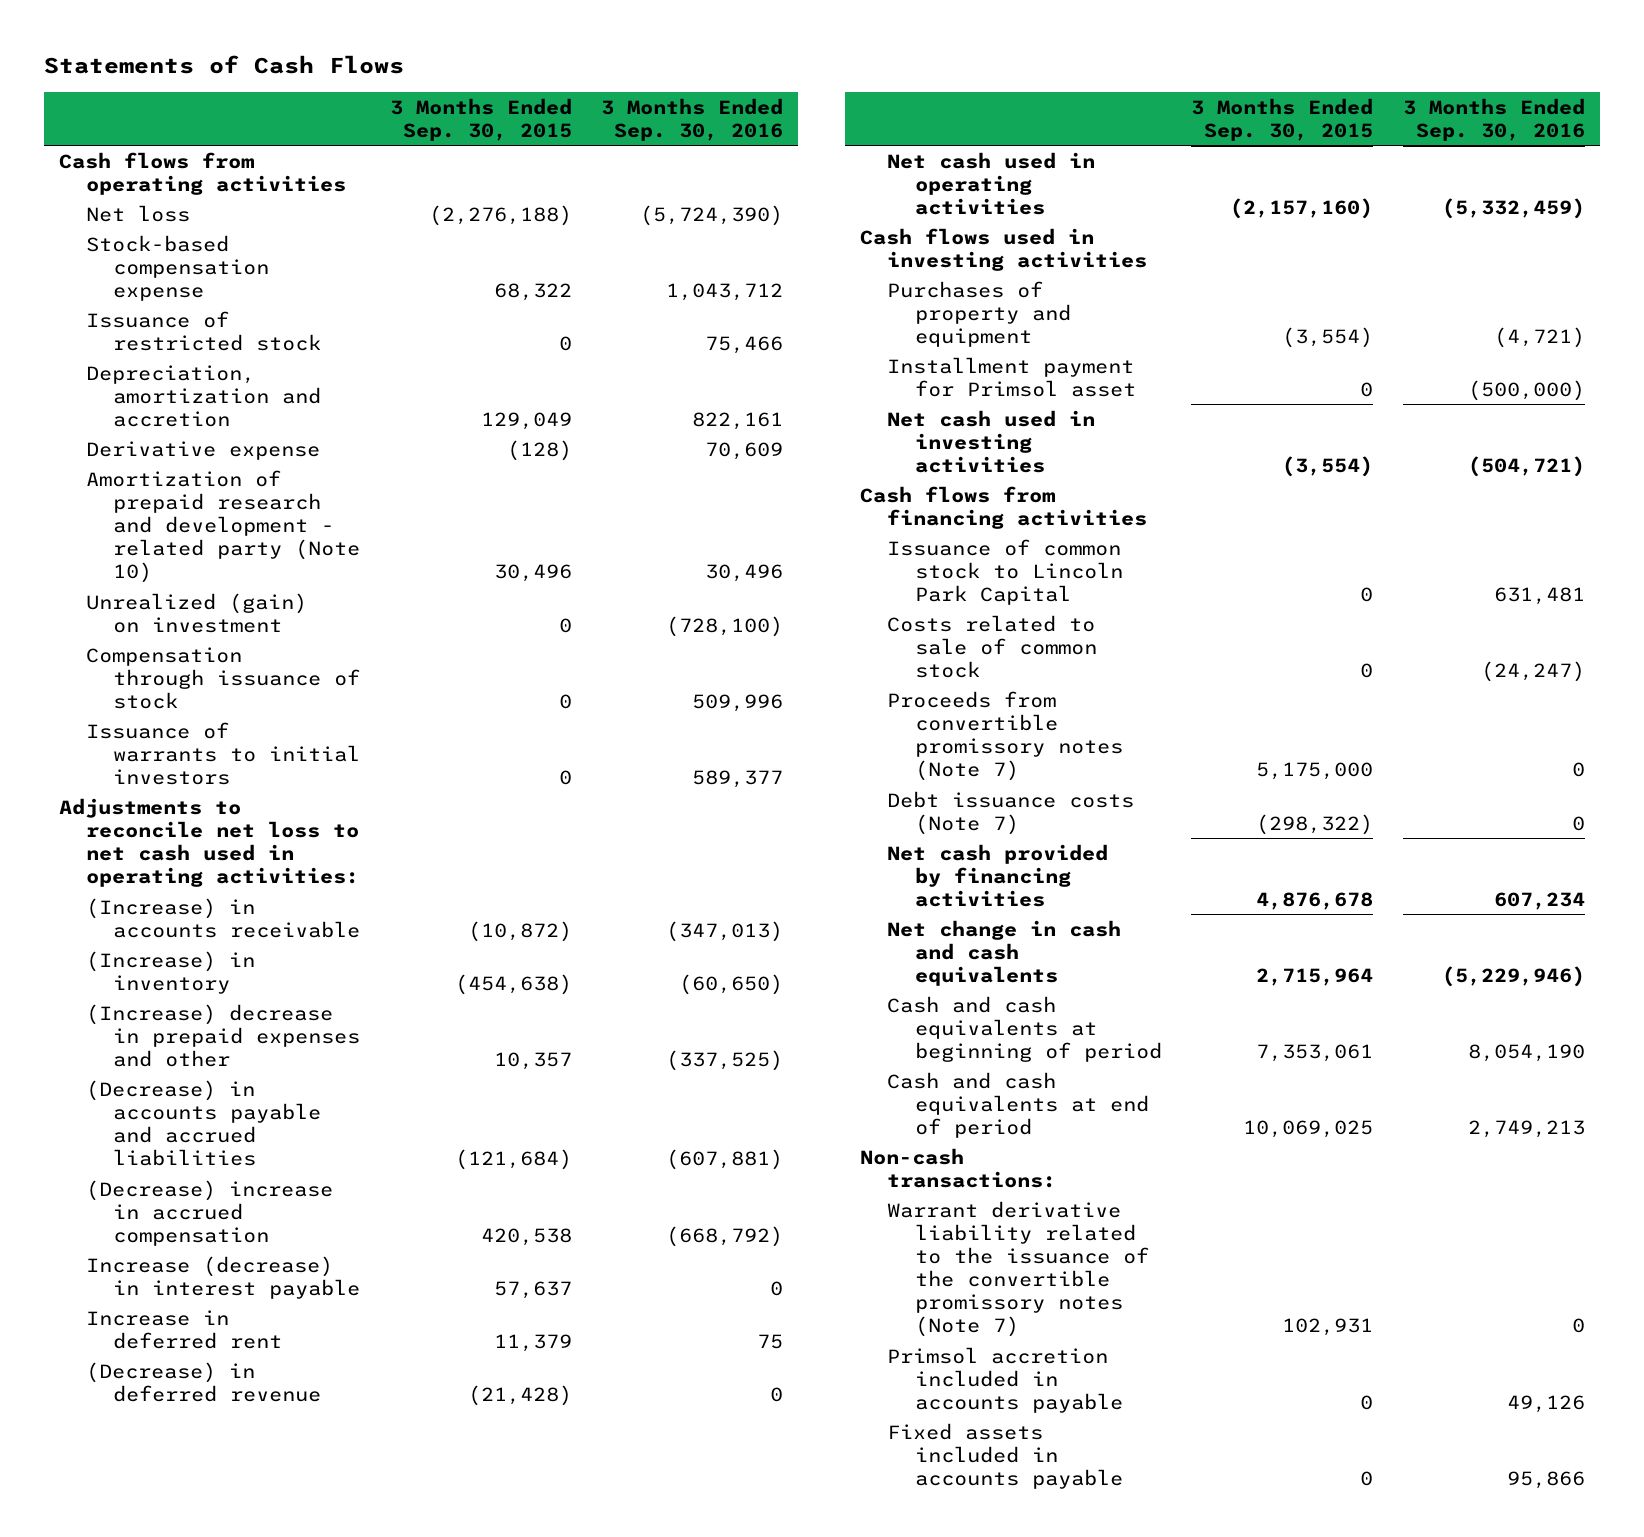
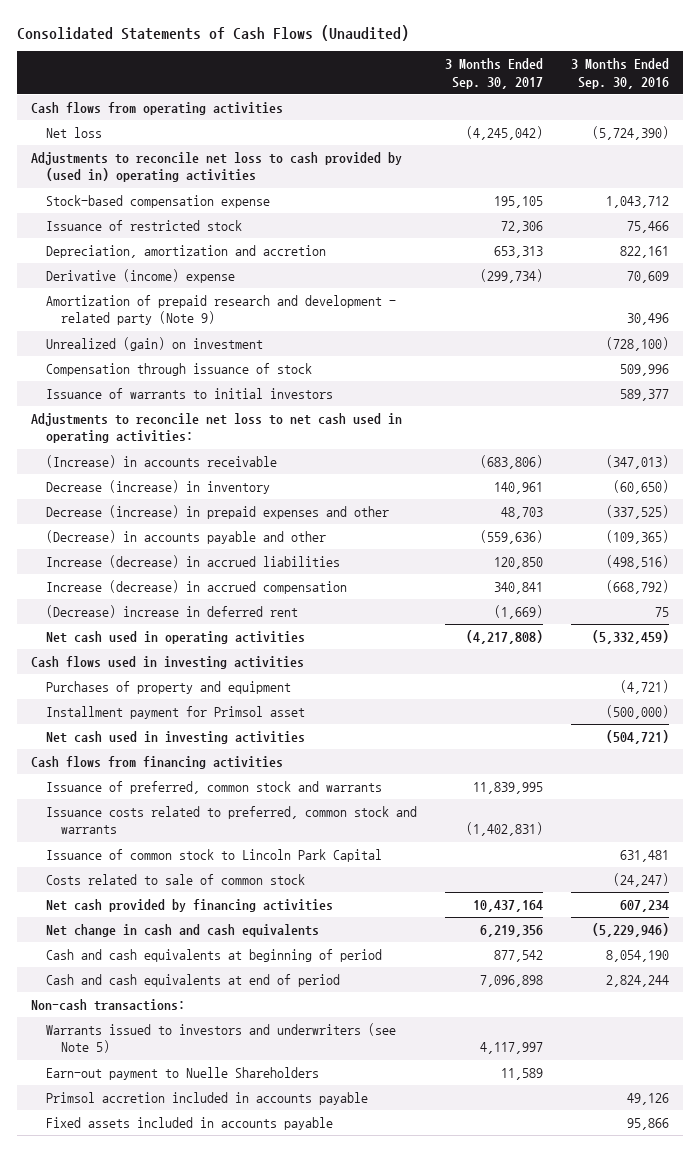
[43,55,404,75] Statements of Cash Flows -> [16,24,409,41] Consolidated Statements of Cash Flows (Unaudited)
[389,97,572,141] 3 Months Ended Sep. 30, 2015 -> none
none -> [445,58,544,89] 3 Months Ended Sep. 30, 2017
none -> [30,151,402,183] Adjustments to reconcile net loss to cash provided by (used in) operating activities
[85,440,320,460] Derivative expense -> [46,268,236,283] Derivative (income) expense
[85,469,360,584] Amortization of prepaid research and development - related party (Note 10) -> [46,294,397,326] Amortization of prepaid research and development - related party (Note 9)
[85,1255,360,1299] Increase (decrease) in interest payable -> none
[85,1361,321,1402] (Decrease) in deferred revenue -> none
[85,950,255,994] (Increase) in inventory -> [46,479,271,494] Decrease (increase) in inventory
[85,1003,360,1067] (Increase) decrease in prepaid expenses and other -> [46,504,390,519] Decrease (increase) in prepaid expenses and other
[85,1079,321,1167] (Decrease) in accounts payable and accrued liabilities -> [46,529,327,544] (Decrease) in accounts payable and other
[666,1149,784,1171] (607,881) -> [606,529,670,544] (109,365)
none -> [46,554,341,568] Increase (decrease) in accrued liabilities
[85,1179,333,1246] (Decrease) increase in accrued compensation -> [46,579,348,594] Increase (decrease) in accrued compensation
[85,1309,282,1349] Increase in deferred rent -> [46,604,299,618] (Decrease) increase in deferred rent
none -> [46,780,383,794] Issuance of preferred, common stock and warrants
none -> [46,805,418,835] Issuance costs related to preferred, common stock and warrants
[887,690,1123,782] Proceeds from convertible promissory notes (Note 7) -> none
[887,790,1135,835] Debt issuance costs (Note 7) -> none
[1468,1119,1586,1138] 2,749,213 -> [606,974,670,987] 2,824,244
[887,1200,1149,1338] Warrant derivative liability related to the issuance of the convertible promissory notes (Note 7) -> none
none -> [46,1022,397,1054] Warrants issued to investors and underwriters (see Note 5)
none -> [46,1066,320,1080] Earn-out payment to Nuelle Shareholders

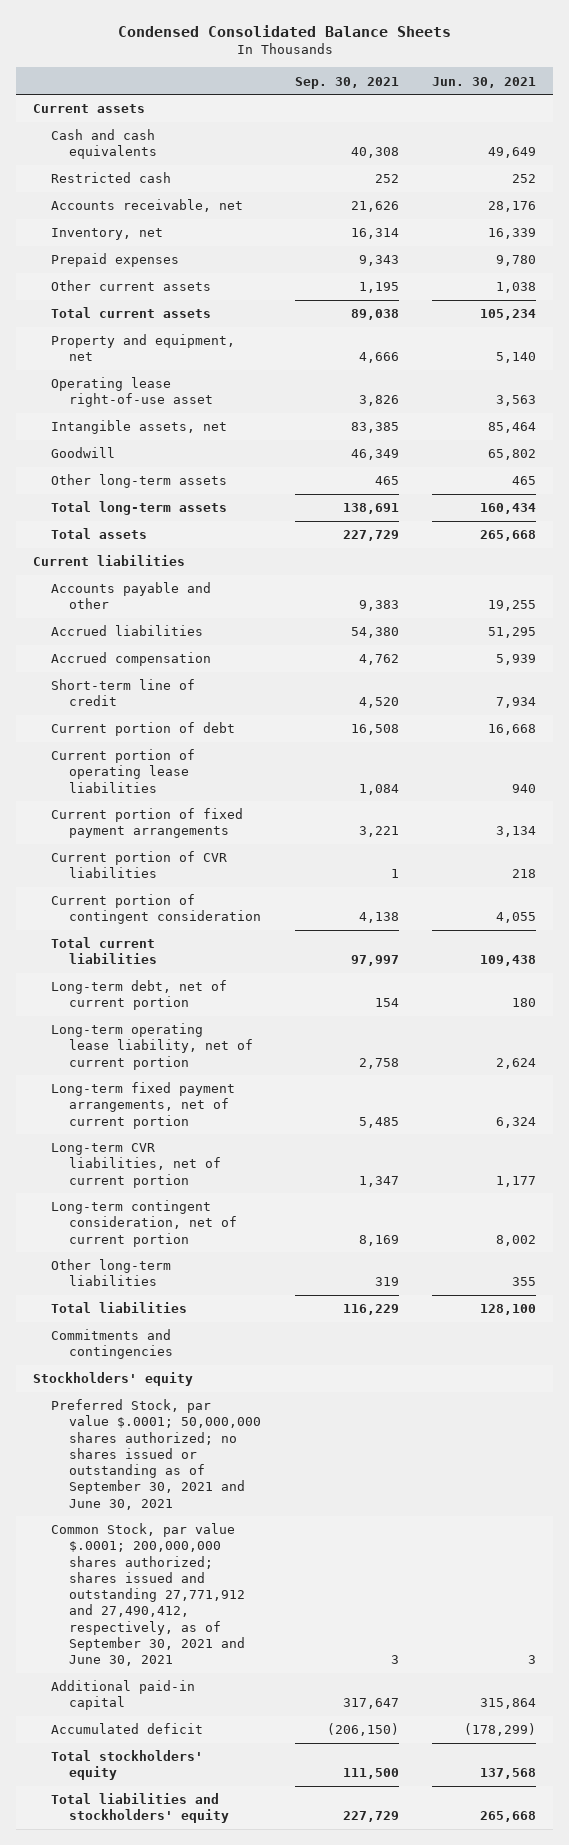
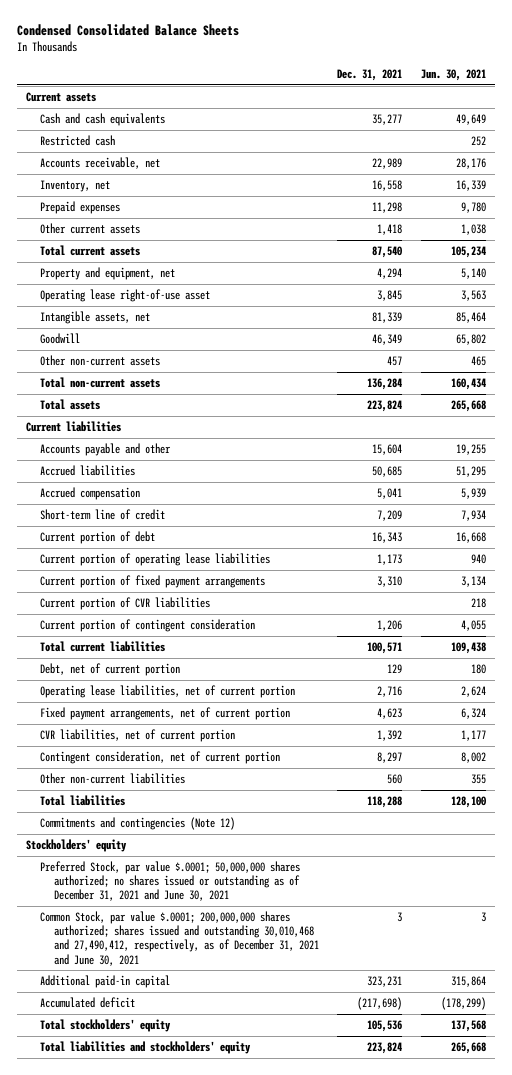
[294,76,399,89] Sep. 30, 2021 -> none
none -> [337,69,403,82] Dec. 31, 2021
[51,474,228,489] Other long-term assets -> [39,354,160,366] Other non-current assets
[51,501,228,516] Total long-term assets -> [39,376,160,388] Total non-current assets
[51,980,228,1011] Long-term debt, net of current portion -> [39,662,180,676] Debt, net of current portion
[51,1023,254,1070] Long-term operating lease liability, net of current portion -> [39,684,295,698] Operating lease liabilities, net of current portion
[51,1082,236,1129] Long-term fixed payment arrangements, net of current portion -> [39,706,290,720] Fixed payment arrangements, net of current portion
[51,1143,222,1188] Long-term CVR liabilities, net of current portion -> [39,728,235,742] CVR liabilities, net of current portion
[51,1200,238,1247] Long-term contingent consideration, net of current portion -> [39,750,280,764] Contingent consideration, net of current portion
[51,1259,172,1287] Other long-term liabilities -> [39,772,185,784] Other non-current liabilities
[51,1329,174,1360] Commitments and contingencies -> [39,816,235,830] Commitments and contingencies (Note 12)
[51,1399,262,1510] Preferred Stock, par value $.0001; 50,000,000 shares authorized; no shares issued or outstanding as of September 30, 2021 and June 30, 2021 -> [39,860,300,902] Preferred Stock, par value $.0001; 50,000,000 shares authorized; no shares issued or outstanding as of December 31, 2021 and June 30, 2021
[51,1523,246,1667] Common Stock, par value $.0001; 200,000,000 shares authorized; shares issued and outstanding 27,771,912 and 27,490,412, respectively, as of September 30, 2021 and June 30, 2021 -> [39,910,319,966] Common Stock, par value $.0001; 200,000,000 shares authorized; shares issued and outstanding 30,010,468 and 27,490,412, respectively, as of December 31, 2021 and June 30, 2021

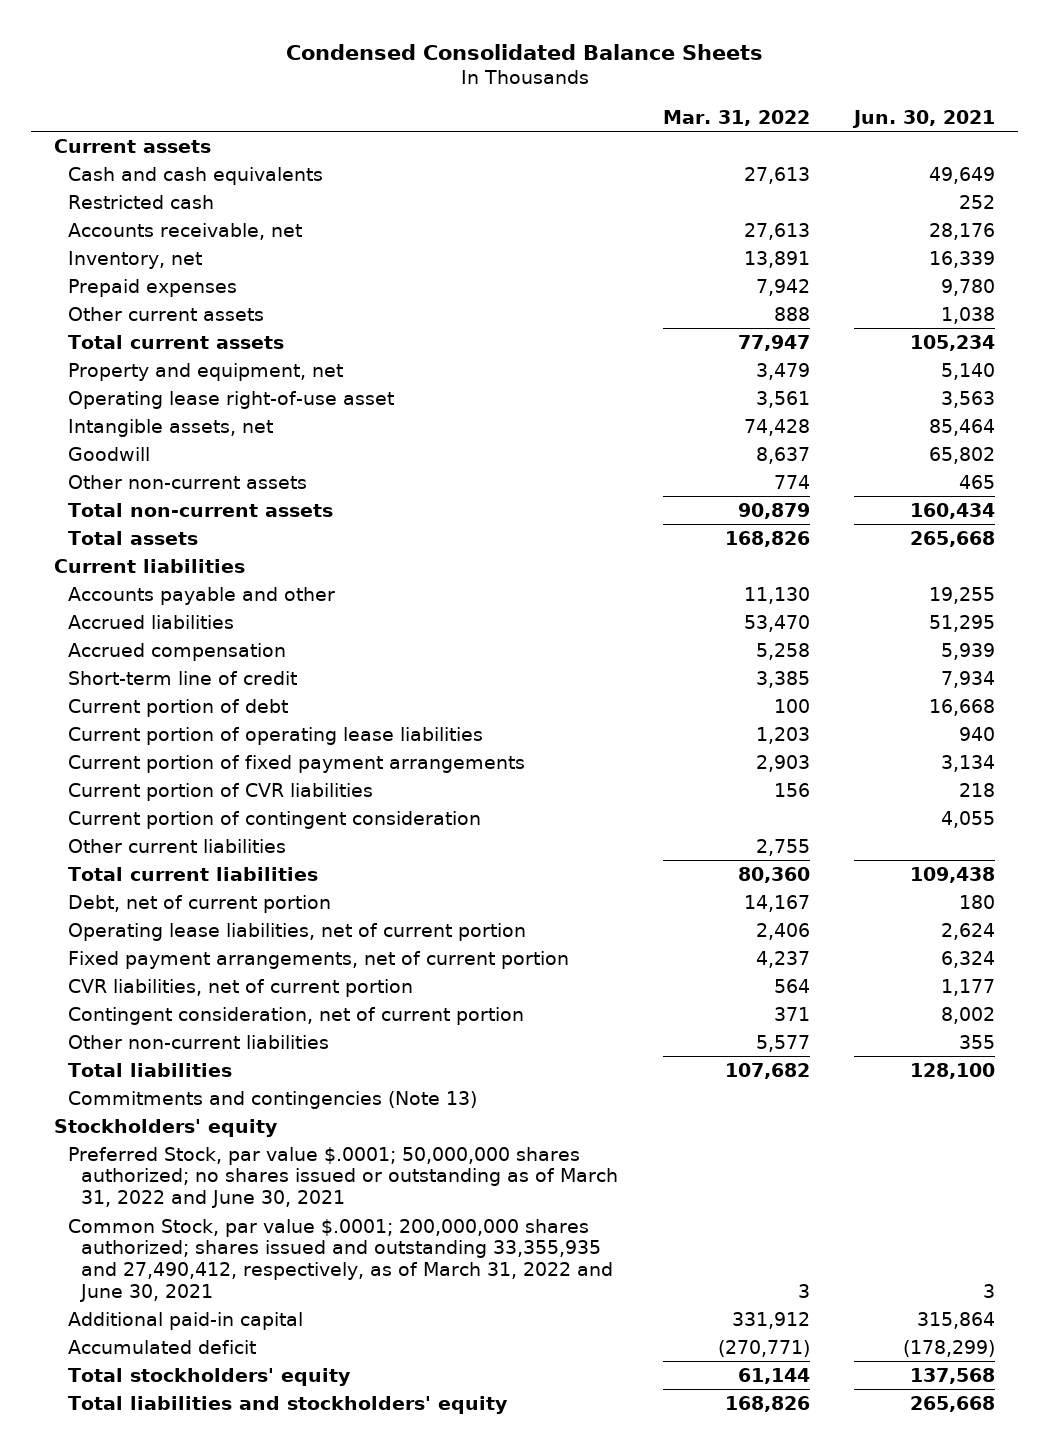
[337,69,403,82] Dec. 31, 2021 -> none
none -> [662,109,810,126] Mar. 31, 2022
none -> [67,838,286,853] Other current liabilities
[39,816,235,830] Commitments and contingencies (Note 12) -> [67,1090,477,1109] Commitments and contingencies (Note 13)
[39,860,300,902] Preferred Stock, par value $.0001; 50,000,000 shares authorized; no shares issued or outstanding as of December 31, 2021 and June 30, 2021 -> [67,1146,619,1209] Preferred Stock, par value $.0001; 50,000,000 shares authorized; no shares issued or outstanding as of March 31, 2022 and June 30, 2021
[39,910,319,966] Common Stock, par value $.0001; 200,000,000 shares authorized; shares issued and outstanding 30,010,468 and 27,490,412, respectively, as of December 31, 2021 and June 30, 2021 -> [67,1218,614,1302] Common Stock, par value $.0001; 200,000,000 shares authorized; shares issued and outstanding 33,355,935 and 27,490,412, respectively, as of March 31, 2022 and June 30, 2021

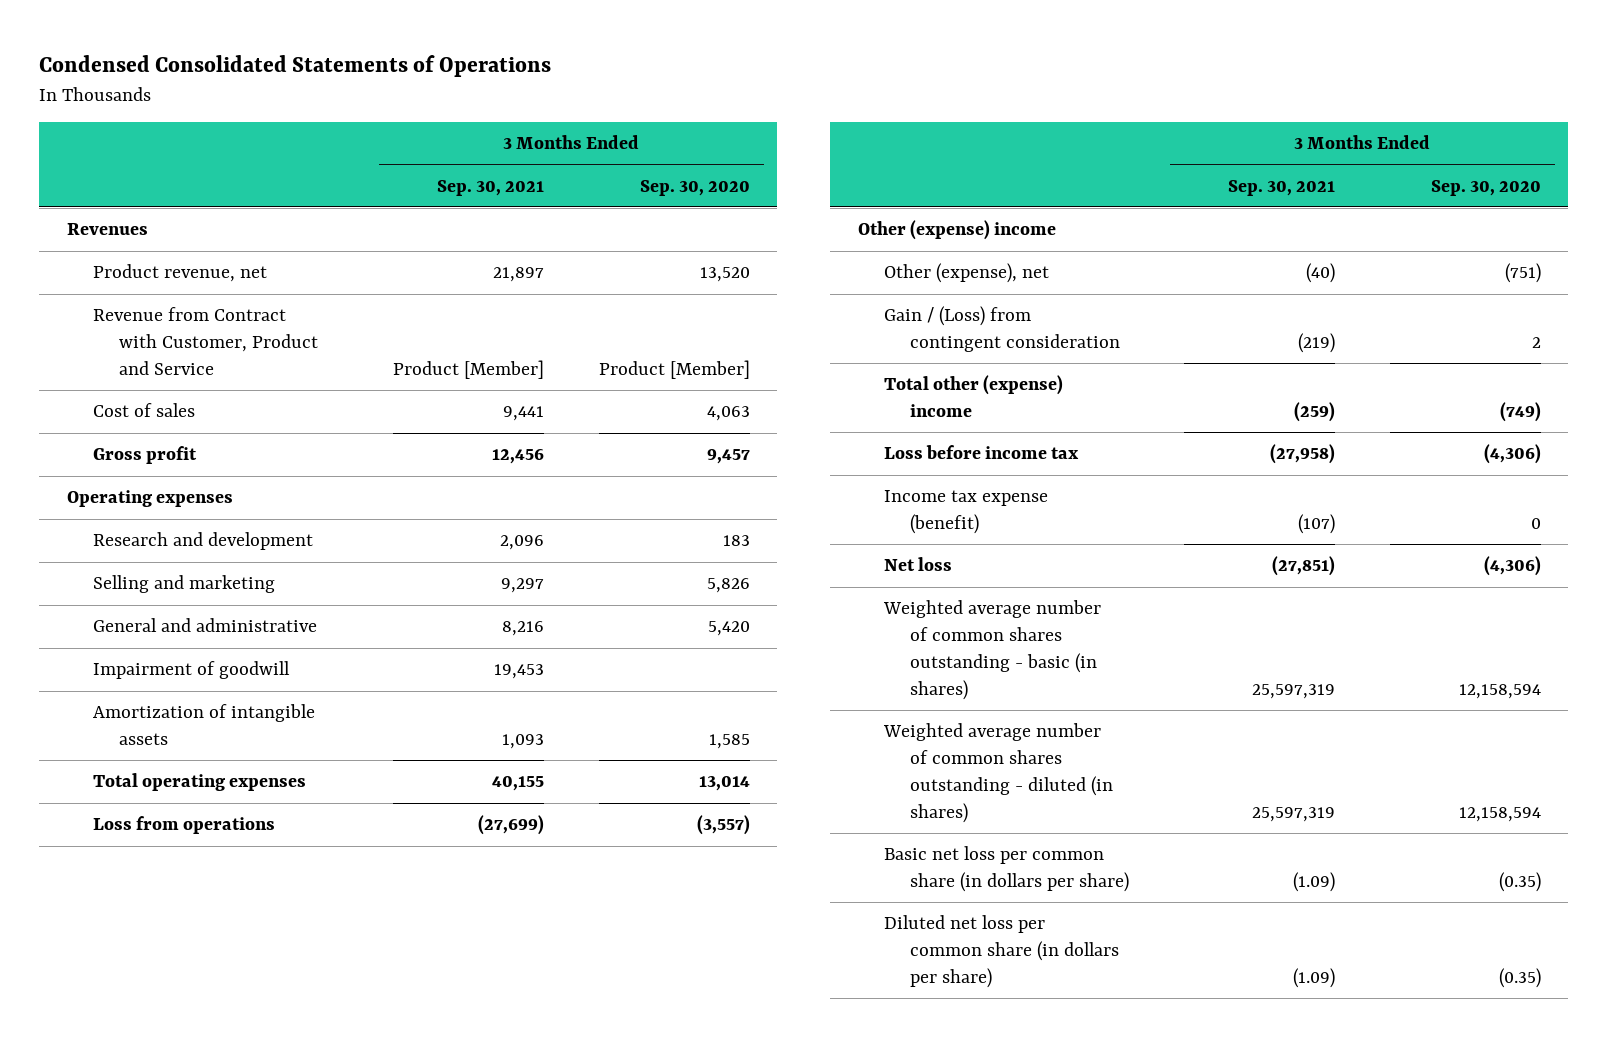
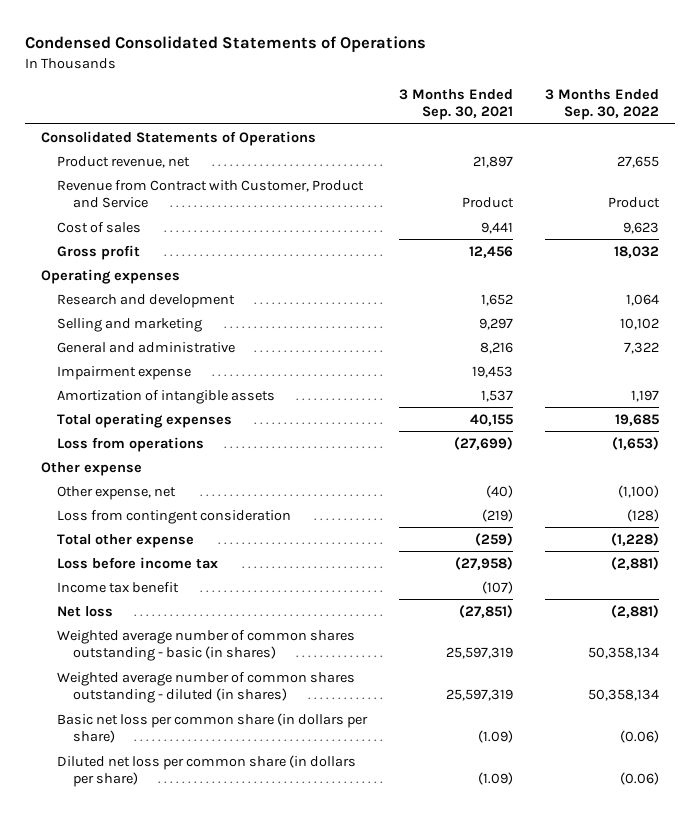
[639,179,750,196] Sep. 30, 2020 -> none
none -> [544,88,659,121] 3 Months Ended Sep. 30, 2022
[66,223,148,236] Revenues -> [41,130,317,146] Consolidated Statements of Operations
[392,359,544,379] Product [Member] -> [462,197,515,209] Product
[499,535,544,551] 2,096 -> [481,293,514,306] 1,652
[92,661,290,680] Impairment of goodwill -> [57,365,192,380] Impairment expense
[501,734,544,750] 1,093 -> [481,389,514,402] 1,537
[857,220,1056,241] Other (expense) income -> [41,461,143,476] Other expense
[883,263,1049,284] Other (expense), net -> [57,485,177,500] Other expense, net
[883,306,1120,353] Gain / (Loss) from contingent consideration -> [57,509,292,524] Loss from contingent consideration
[883,375,1063,418] Total other (expense) income -> [57,533,195,548] Total other expense
[883,490,1048,535] Income tax expense (benefit) -> [57,581,180,593] Income tax benefit

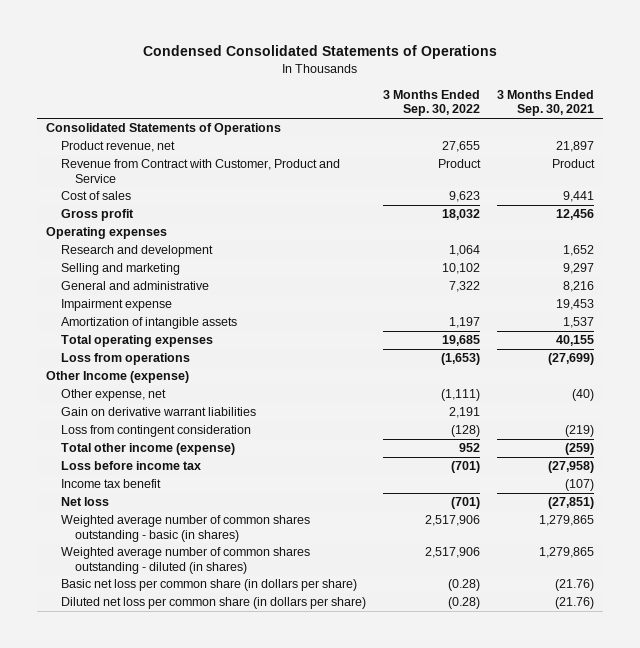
[41,461,143,476] Other expense -> [45,371,189,384] Other Income (expense)
[617,484,659,498] (1,100) -> [440,389,480,402] (1,111)
none -> [60,407,256,417] Gain on derivative warrant liabilities
[57,533,195,548] Total other expense -> [60,443,235,456] Total other income (expense)
[610,532,659,546] (1,228) -> [458,443,480,453] 952
[610,556,659,570] (2,881) -> [450,461,480,474] (701)
[610,604,659,618] (2,881) -> [450,497,480,510] (701)
[446,647,514,660] 25,597,319 -> [539,515,595,527] 1,279,865
[587,647,659,660] 50,358,134 -> [424,515,480,527] 2,517,906
[446,689,514,702] 25,597,319 -> [539,547,595,559] 1,279,865
[587,689,659,702] 50,358,134 -> [424,547,480,559] 2,517,906
[478,730,514,744] (1.09) -> [555,579,595,592] (21.76)
[619,730,659,744] (0.06) -> [447,579,480,592] (0.28)
[478,772,514,786] (1.09) -> [555,597,595,610] (21.76)
[619,772,659,786] (0.06) -> [447,597,480,610] (0.28)

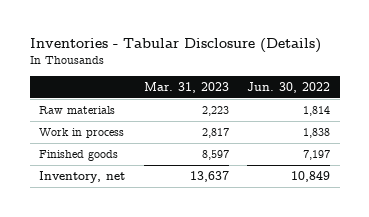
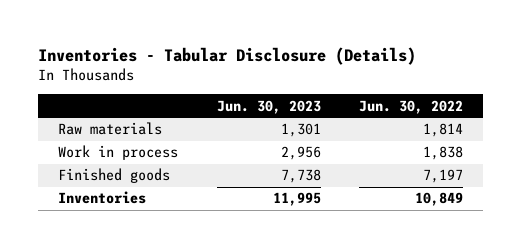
[143,82,229,94] Mar. 31, 2023 -> none
none -> [216,99,321,114] Jun. 30, 2023
[38,171,125,184] Inventory, net -> [57,191,146,205] Inventories

